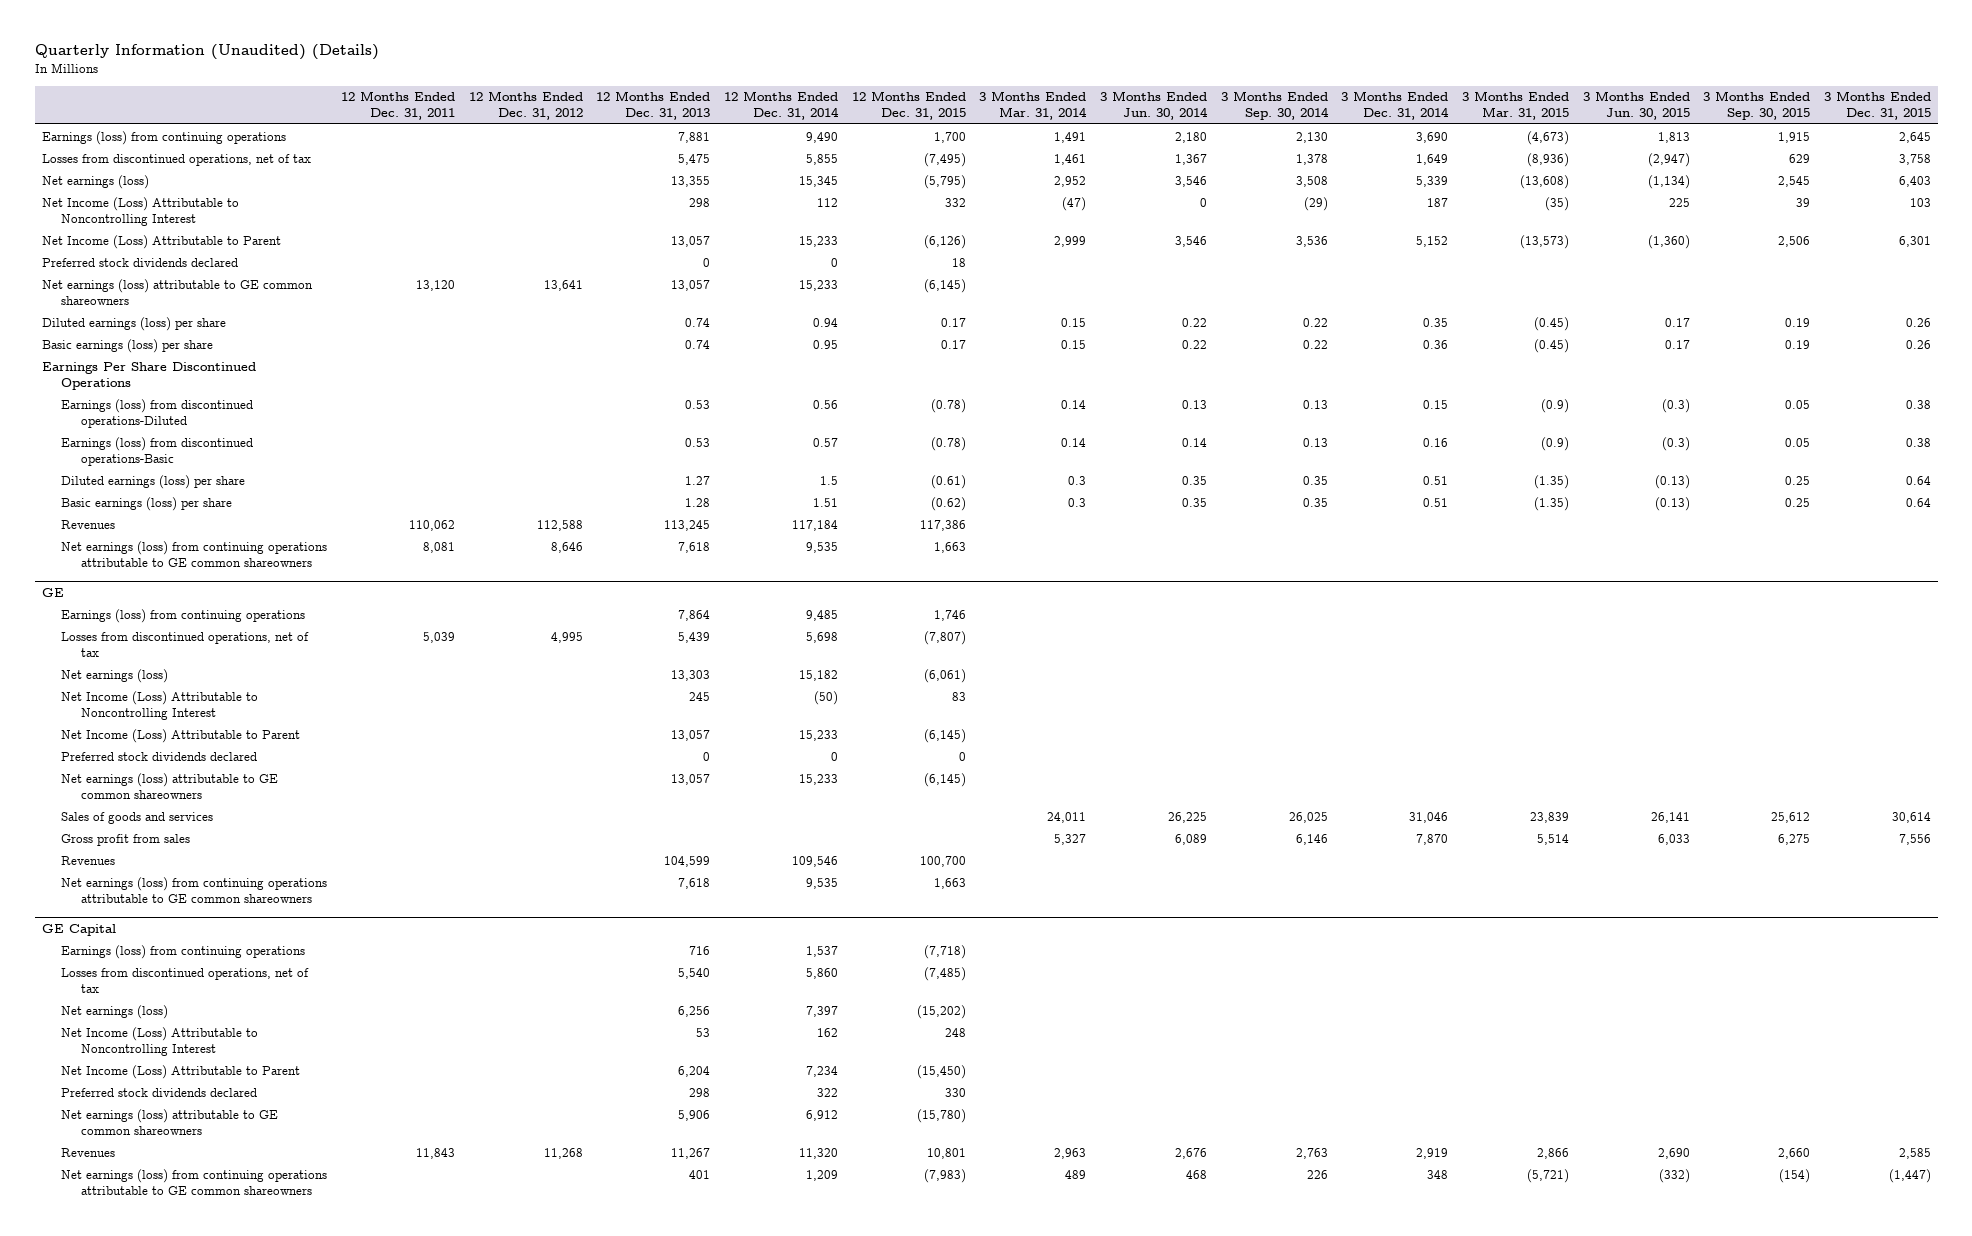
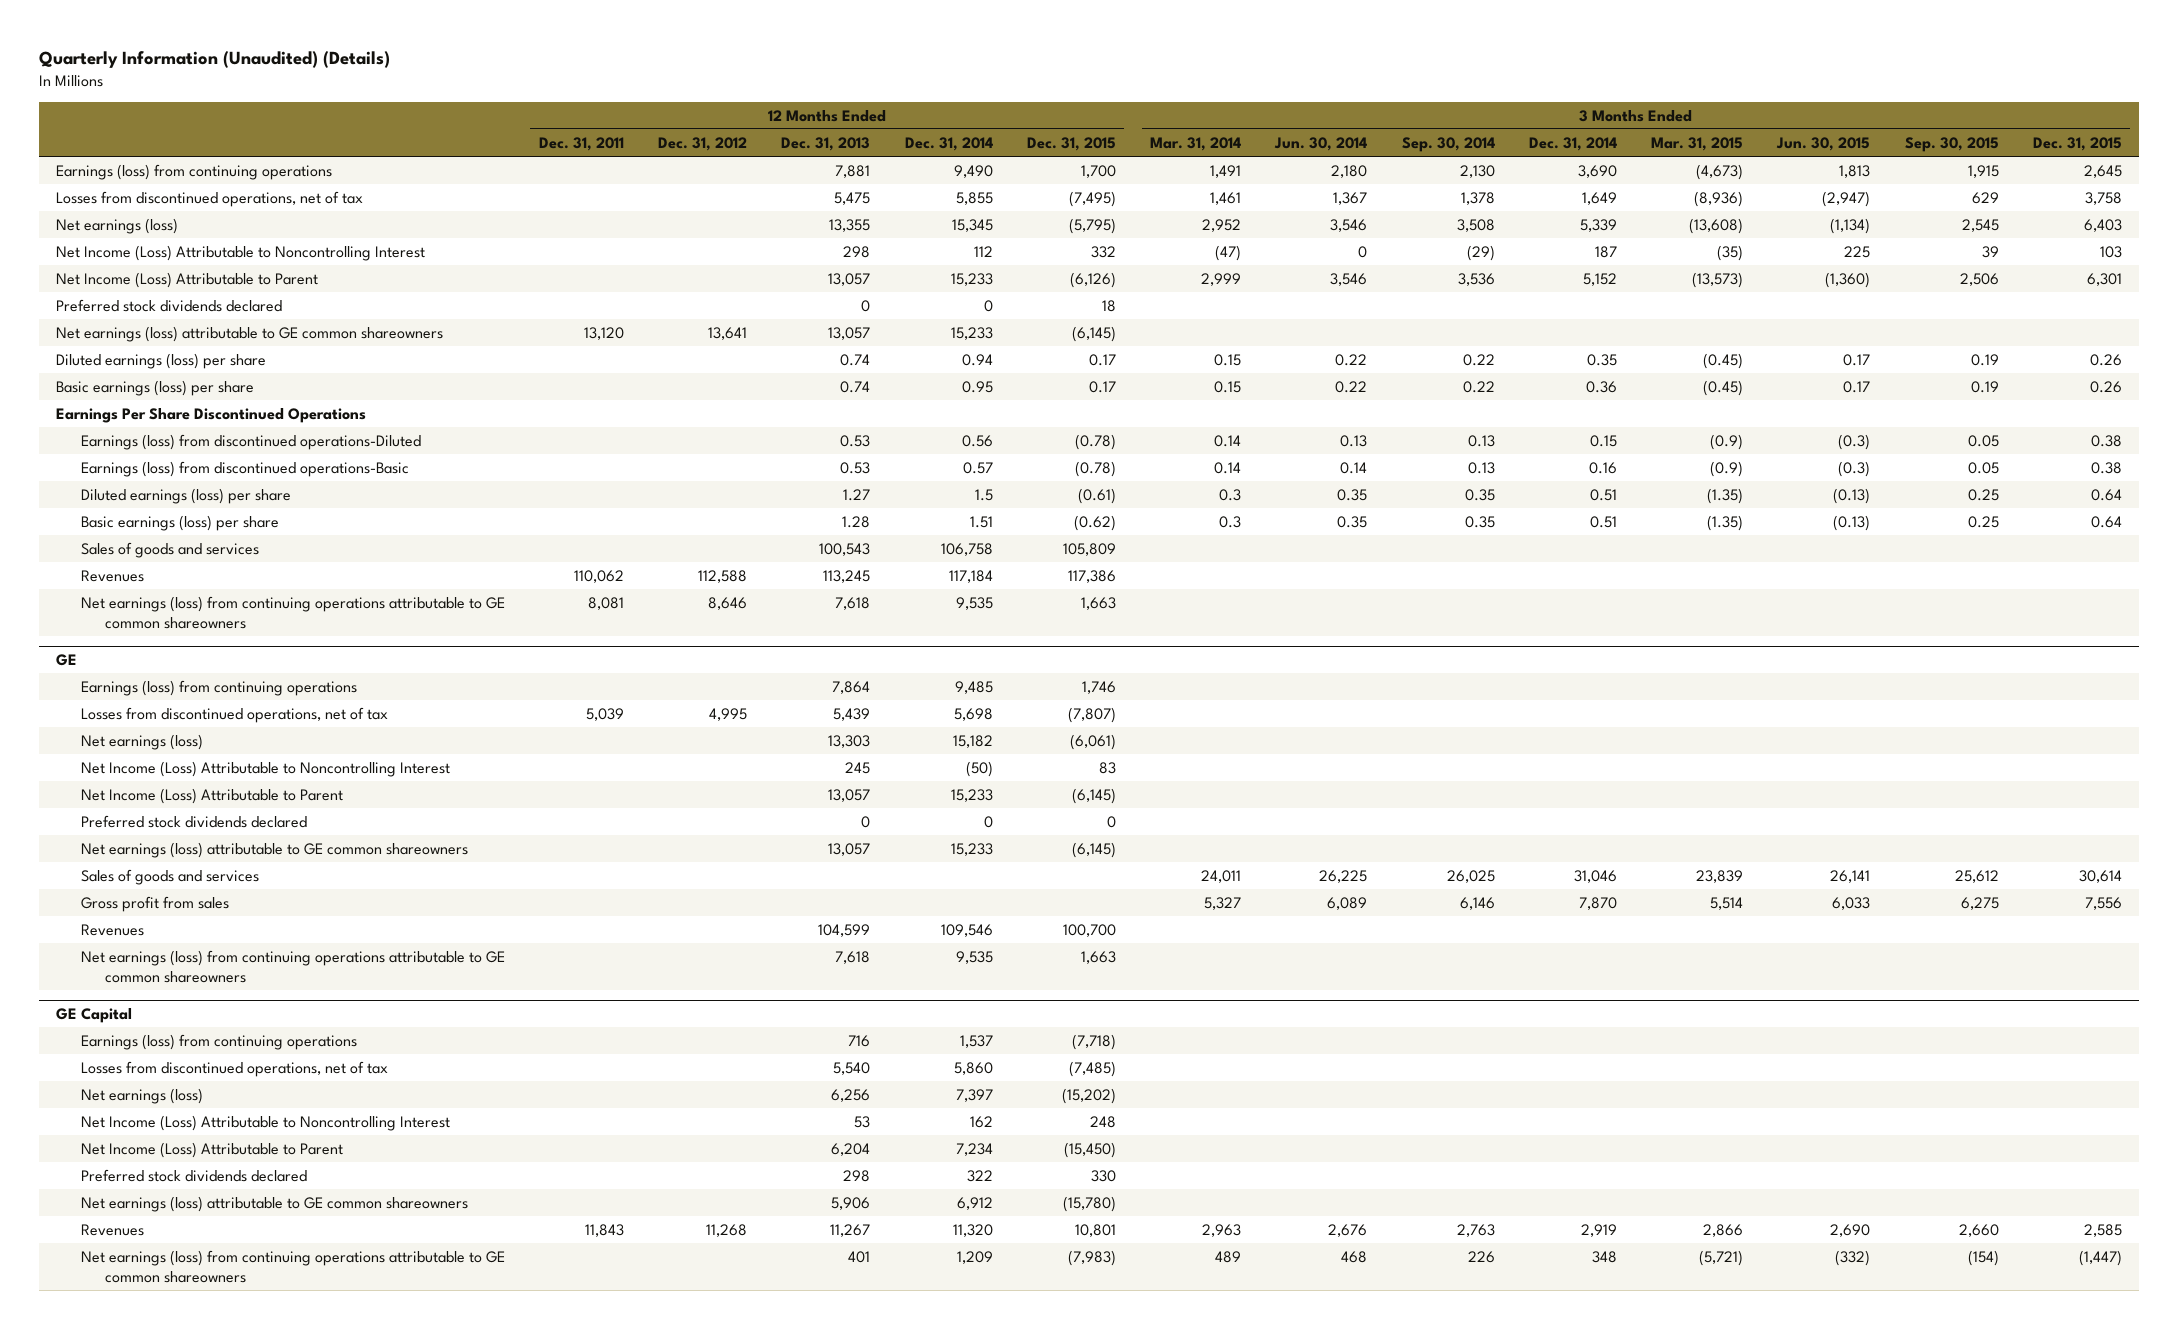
none -> [80,541,259,558] Sales of goods and services

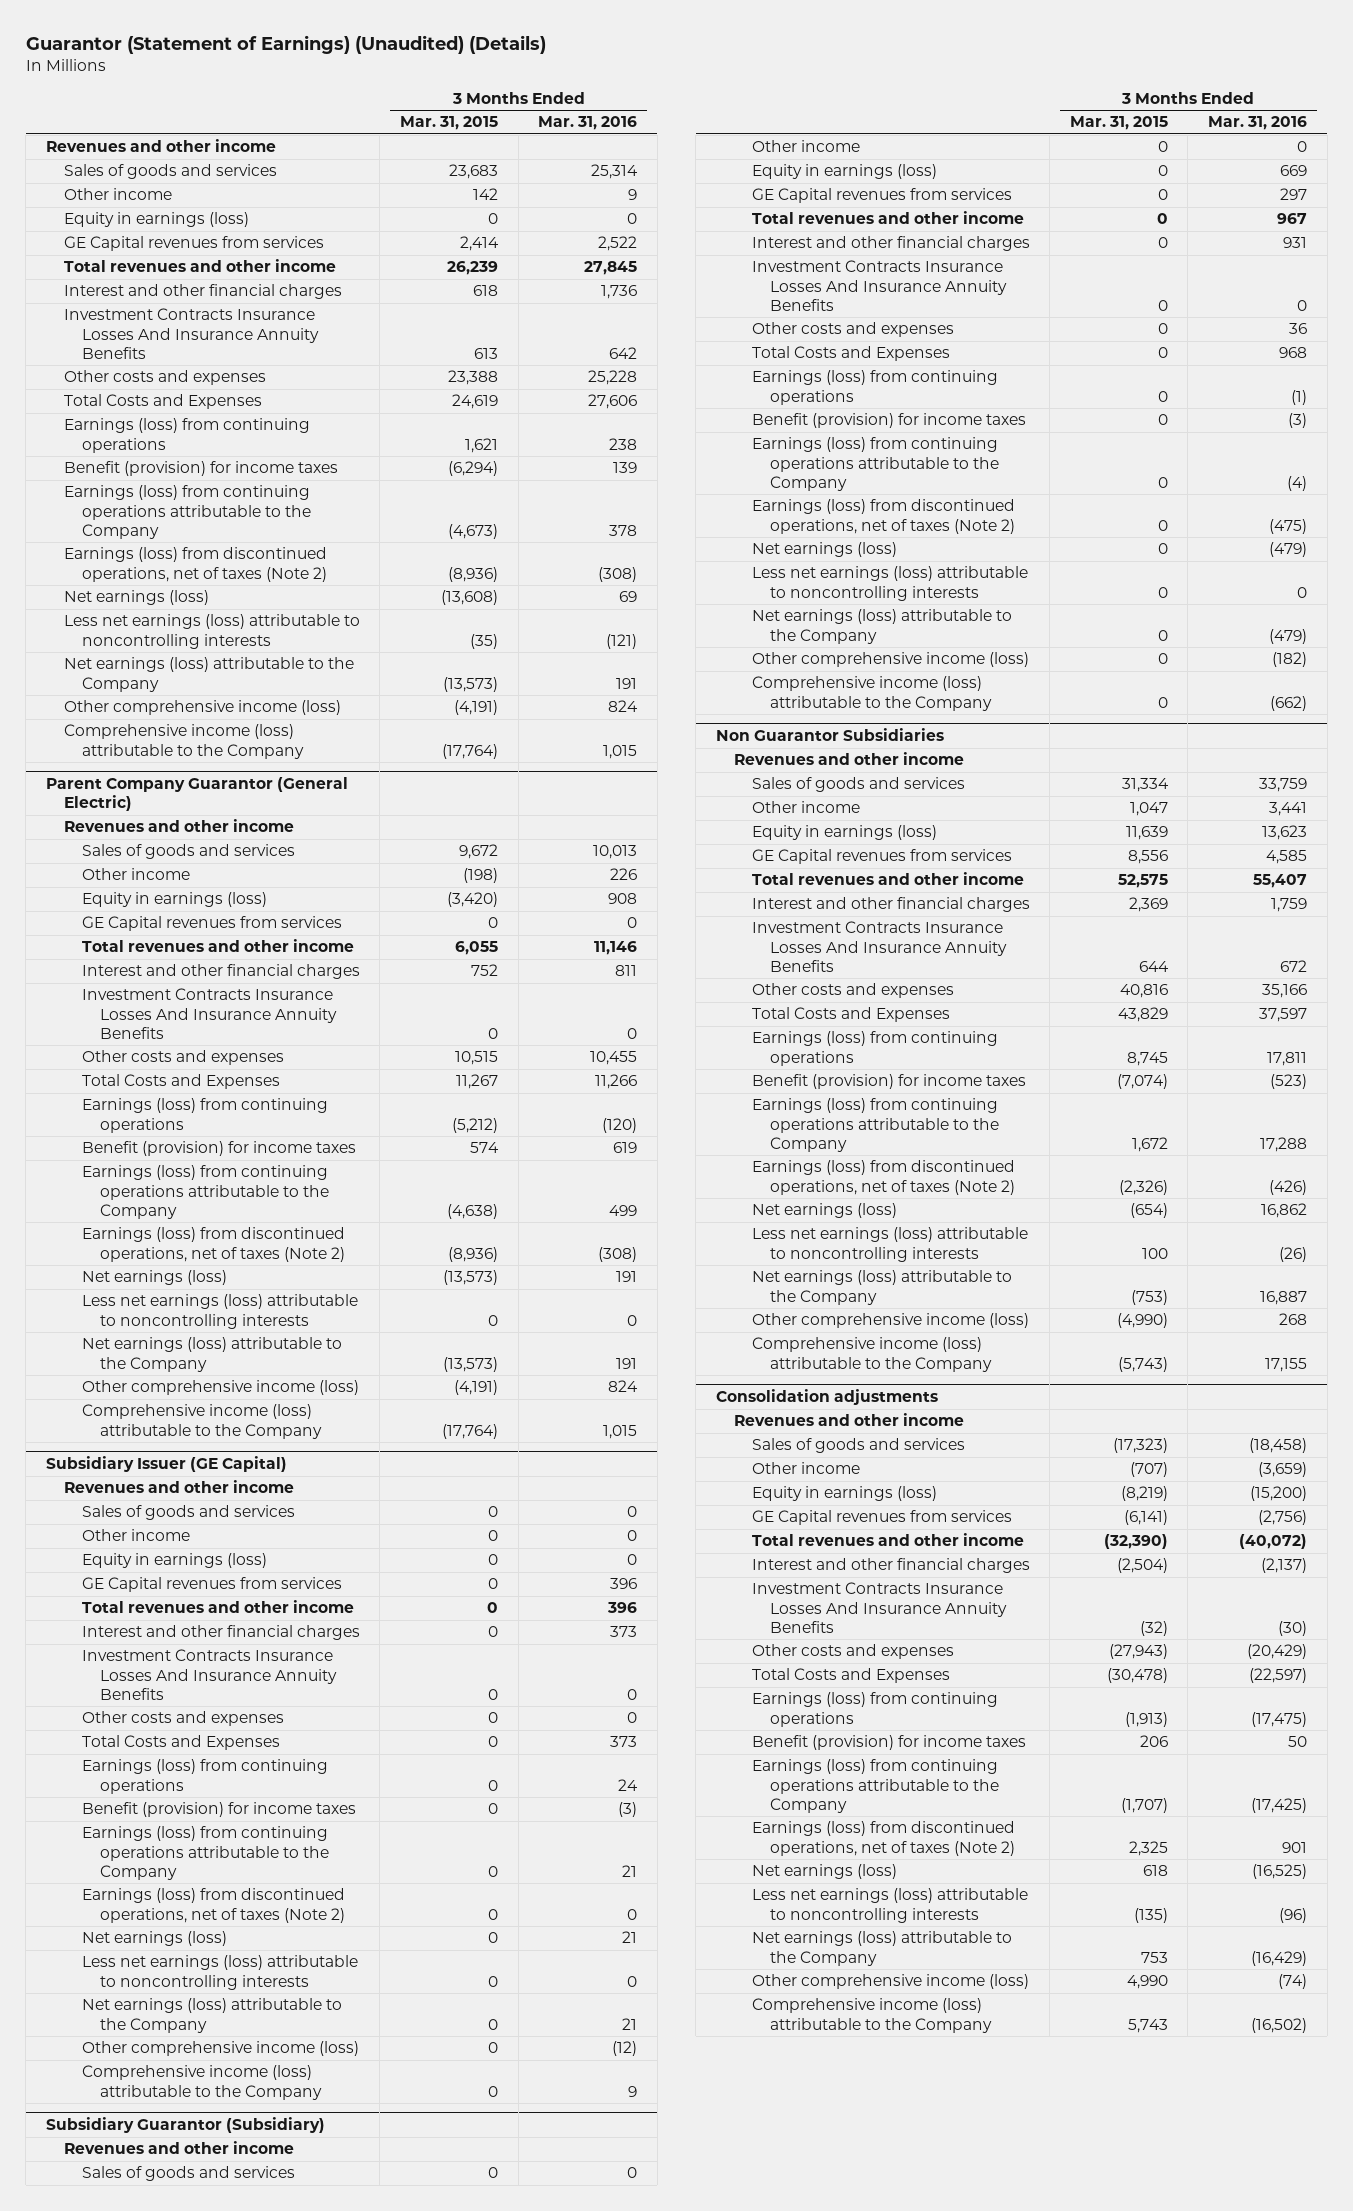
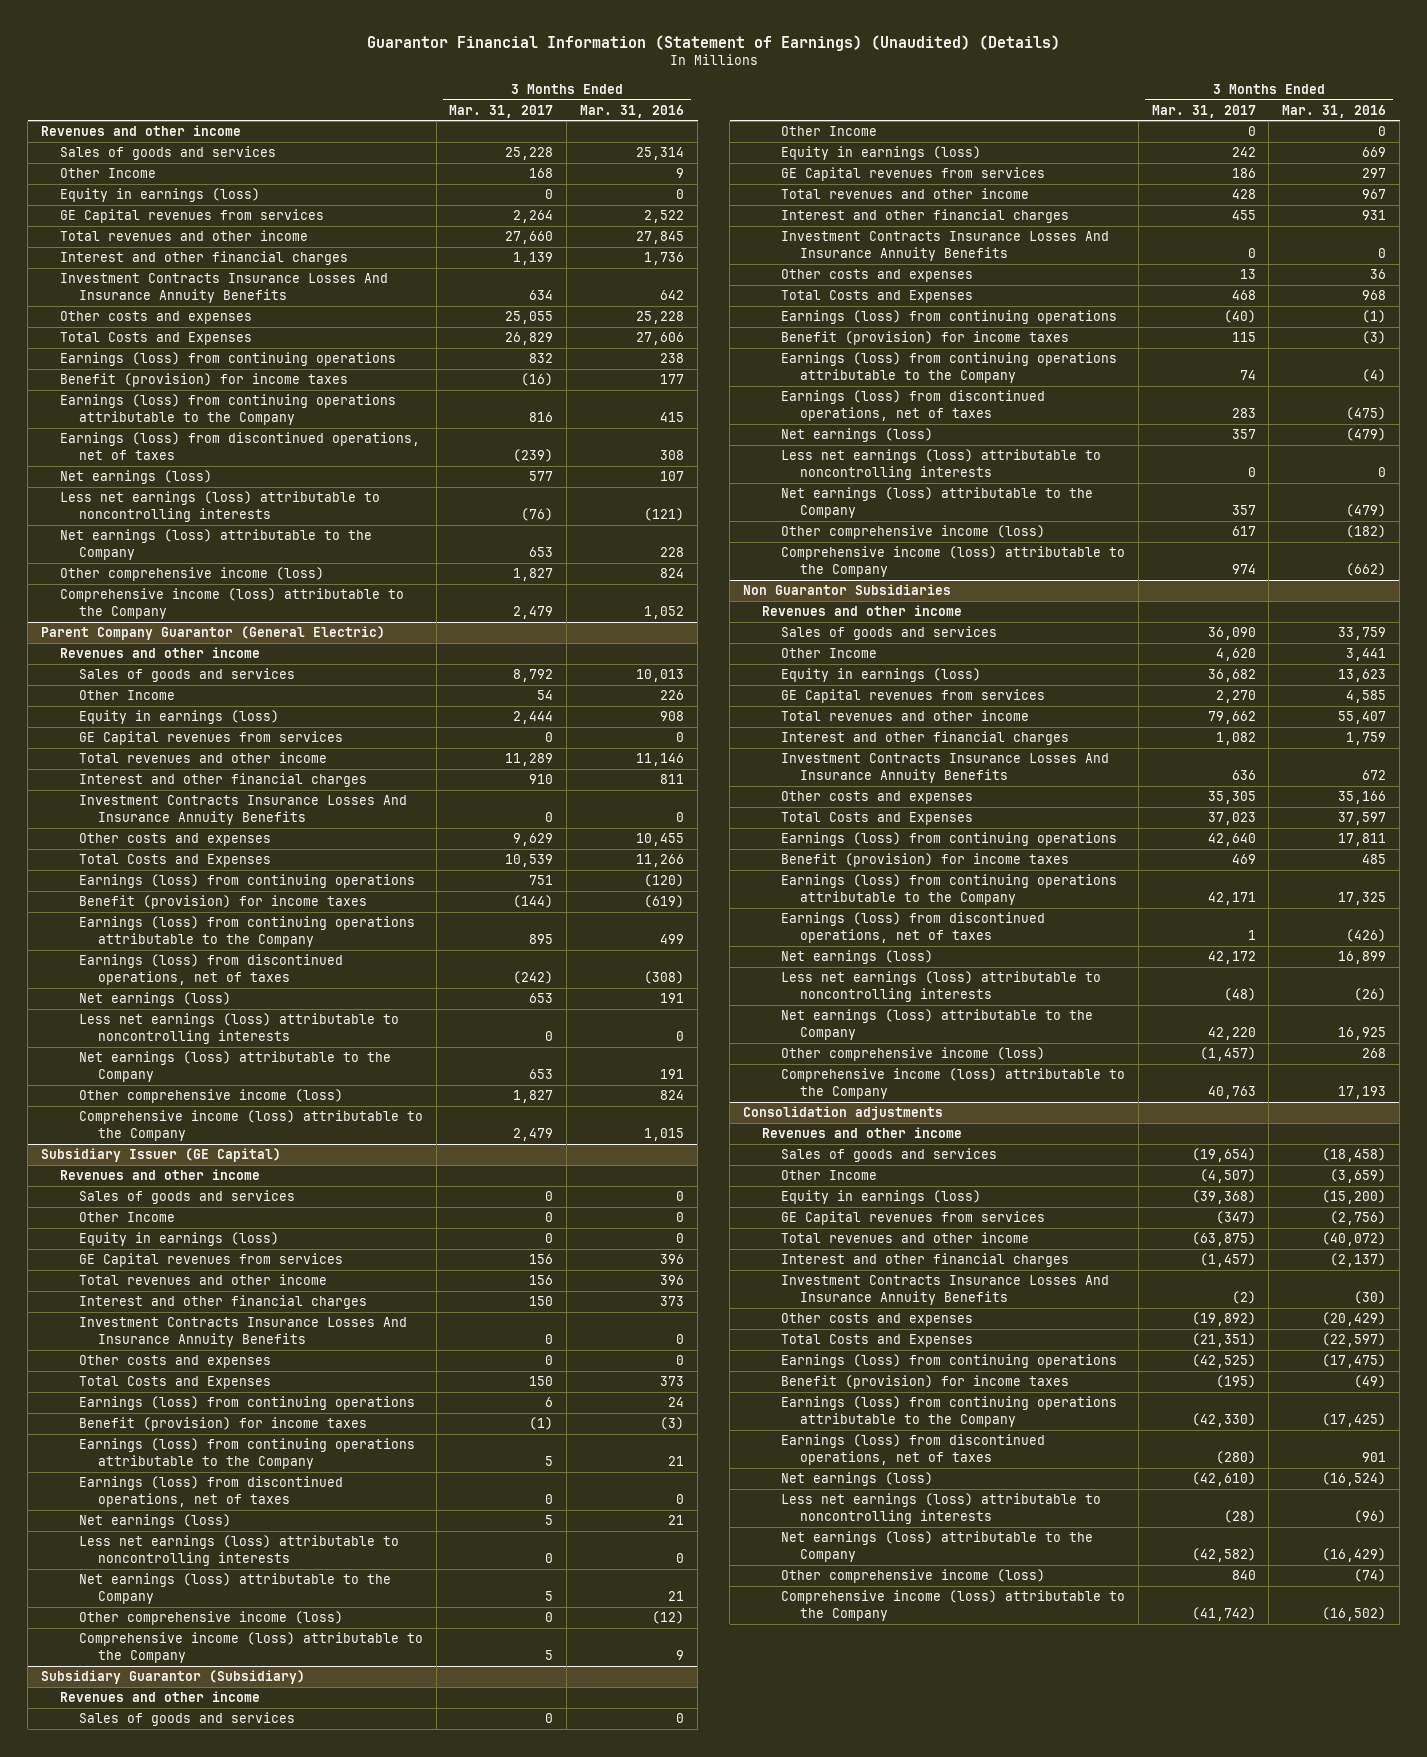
[25,34,546,54] Guarantor (Statement of Earnings) (Unaudited) (Details) -> [366,34,1060,51] Guarantor Financial Information (Statement of Earnings) (Unaudited) (Details)
[400,116,499,131] Mar. 31, 2015 -> none
none -> [449,104,554,118] Mar. 31, 2017
[63,188,172,201] Other income -> [59,168,156,179] Other Income
[613,462,638,474] 139 -> [660,374,685,385] 177
[609,524,638,536] 378 -> [660,411,685,422] 415
[63,547,327,582] Earnings (loss) from discontinued operations, net of taxes (Note 2) -> [59,432,420,460] Earnings (loss) from discontinued operations, net of taxes
[598,566,638,582] (308) -> [660,449,685,460] 308
[619,591,638,603] 69 -> [660,471,685,482] 107
[616,677,638,689] 191 -> [660,546,685,557] 228
[603,744,638,759] 1,015 -> [644,605,685,619] 1,052
[81,868,190,881] Other income -> [78,690,175,701] Other Income
[613,1142,638,1154] 619 -> [644,895,685,909] (619)
[81,1227,346,1262] Earnings (loss) from discontinued operations, net of taxes (Note 2) -> [78,954,343,985] Earnings (loss) from discontinued operations, net of taxes
[81,1529,190,1542] Other income -> [78,1212,175,1223] Other Income
[81,1888,346,1923] Earnings (loss) from discontinued operations, net of taxes (Note 2) -> [78,1476,343,1507] Earnings (loss) from discontinued operations, net of taxes
[751,140,860,153] Other income -> [780,126,877,137] Other Income
[751,499,1015,534] Earnings (loss) from discontinued operations, net of taxes (Note 2) -> [780,390,1045,421] Earnings (loss) from discontinued operations, net of taxes
[751,801,860,814] Other income -> [780,648,877,659] Other Income
[1270,1074,1308,1090] (523) -> [1362,854,1387,865] 485
[1260,1136,1308,1152] 17,288 -> [1338,891,1387,905] 17,325
[751,1160,1015,1195] Earnings (loss) from discontinued operations, net of taxes (Note 2) -> [780,912,1045,943] Earnings (loss) from discontinued operations, net of taxes
[1261,1203,1308,1219] 16,862 -> [1338,951,1387,965] 16,899
[1260,1290,1308,1305] 16,887 -> [1338,1026,1387,1040] 16,925
[1265,1357,1308,1372] 17,155 -> [1338,1085,1387,1099] 17,193
[751,1462,860,1475] Other income -> [780,1170,877,1181] Other Income
[1288,1736,1308,1748] 50 -> [1354,1375,1387,1389] (49)
[751,1821,1015,1856] Earnings (loss) from discontinued operations, net of taxes (Note 2) -> [780,1434,1045,1465] Earnings (loss) from discontinued operations, net of taxes
[1252,1864,1308,1880] (16,525) -> [1322,1472,1387,1487] (16,524)

